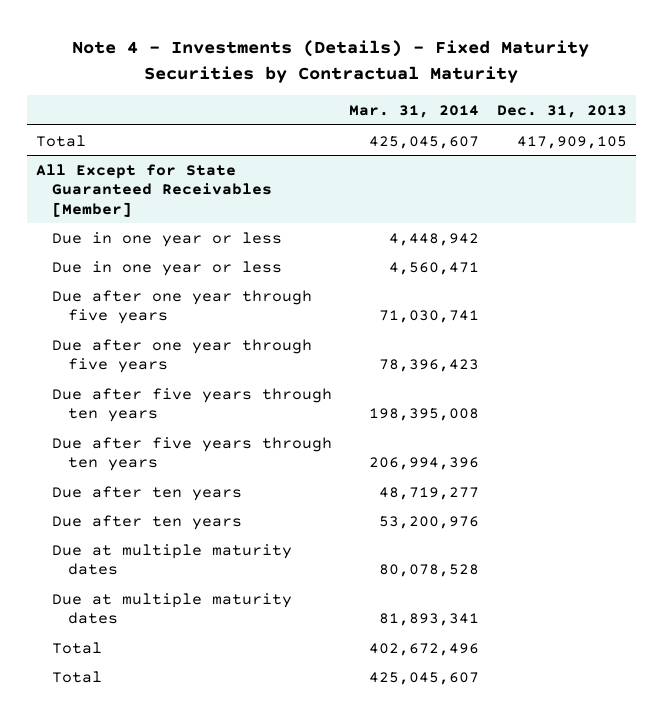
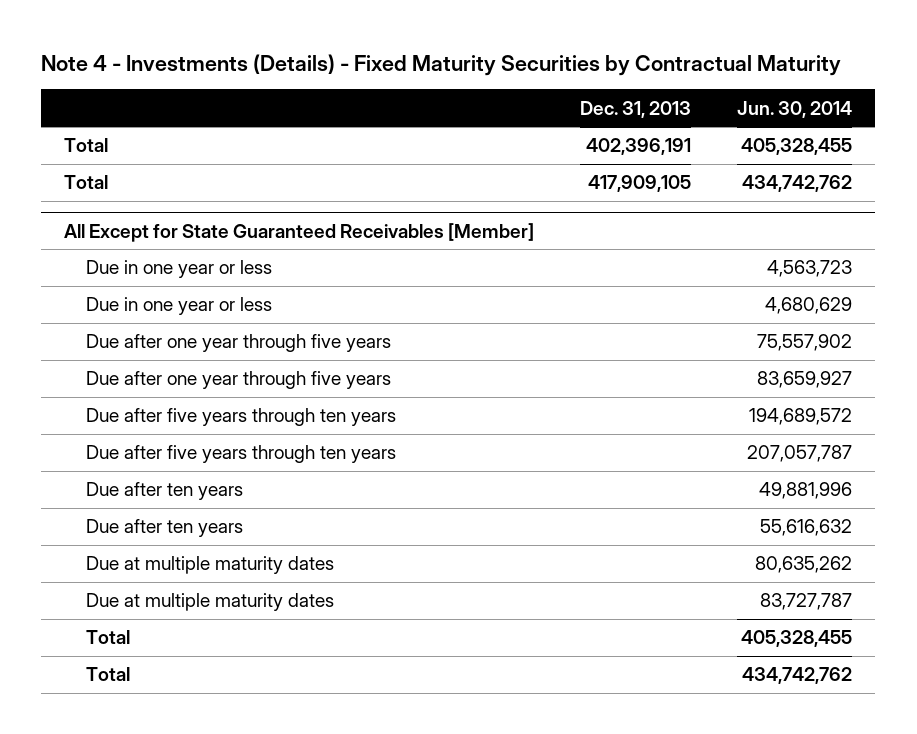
[349,104,480,118] Mar. 31, 2014 -> none
none -> [737,100,853,118] Jun. 30, 2014
none -> [64,138,109,153] Total

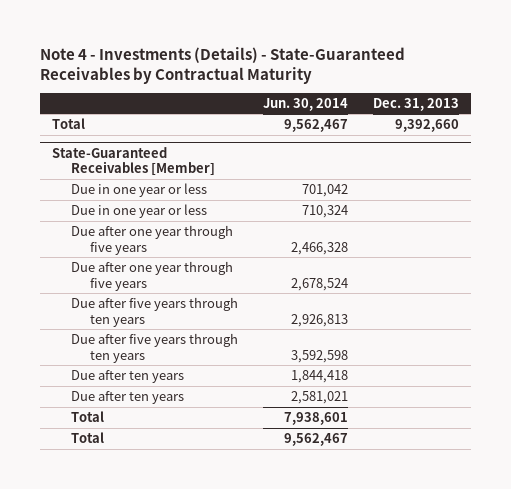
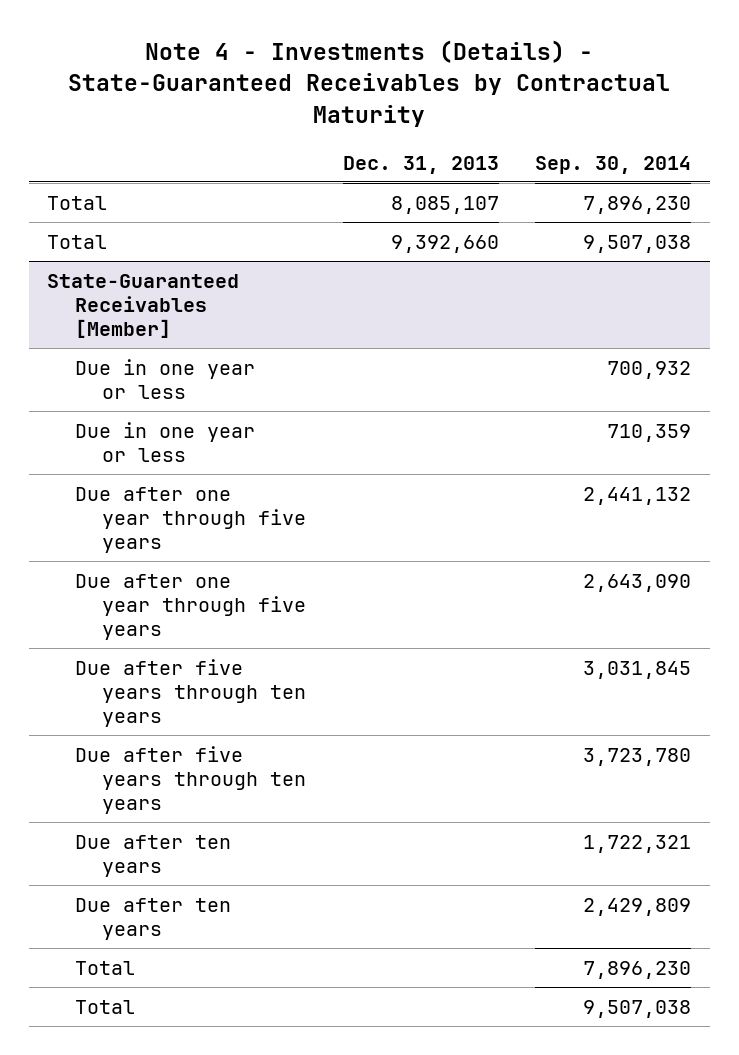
[262,97,348,111] Jun. 30, 2014 -> none
none -> [535,155,692,174] Sep. 30, 2014
none -> [47,195,108,210] Total

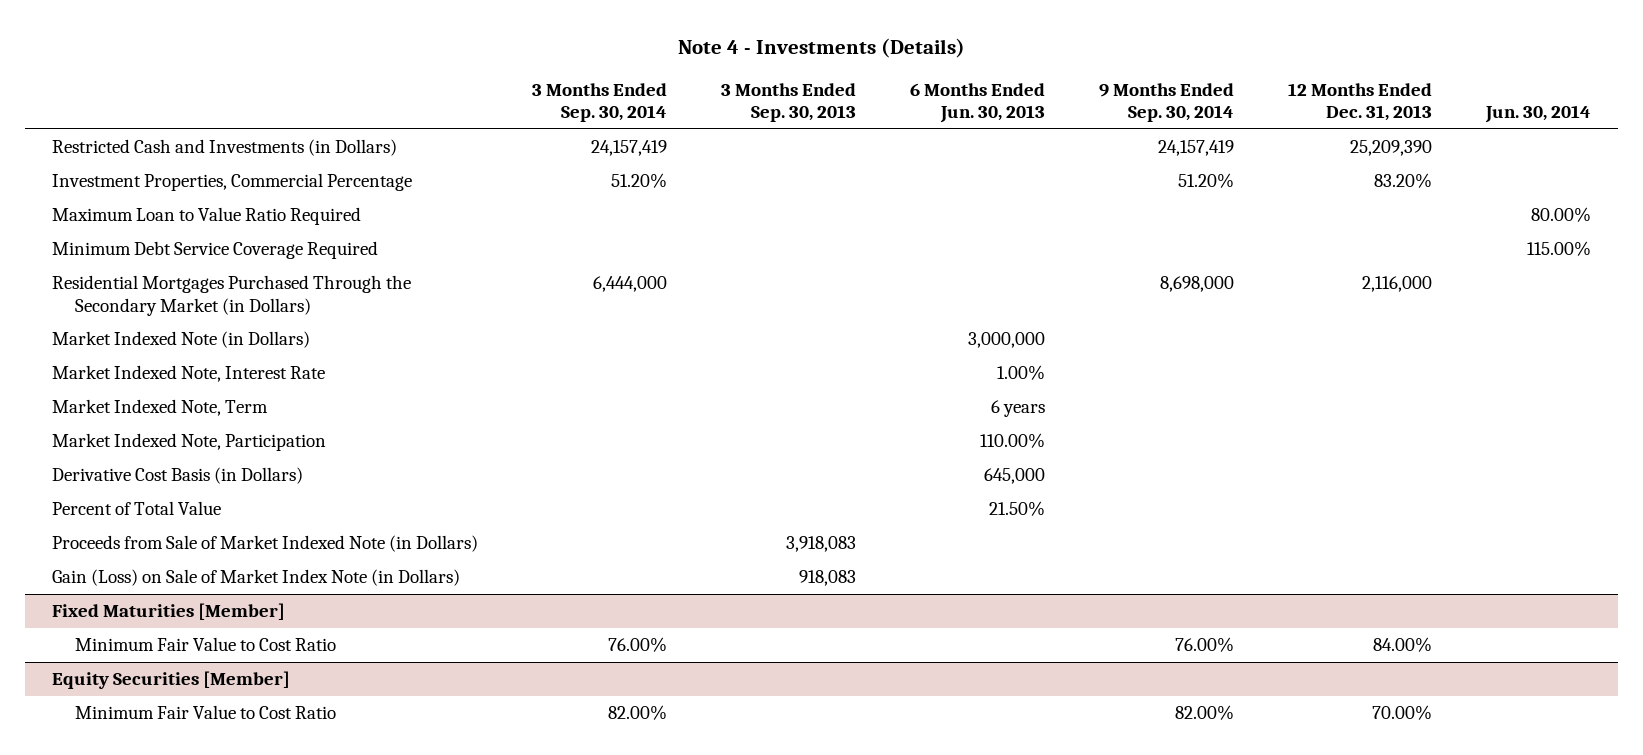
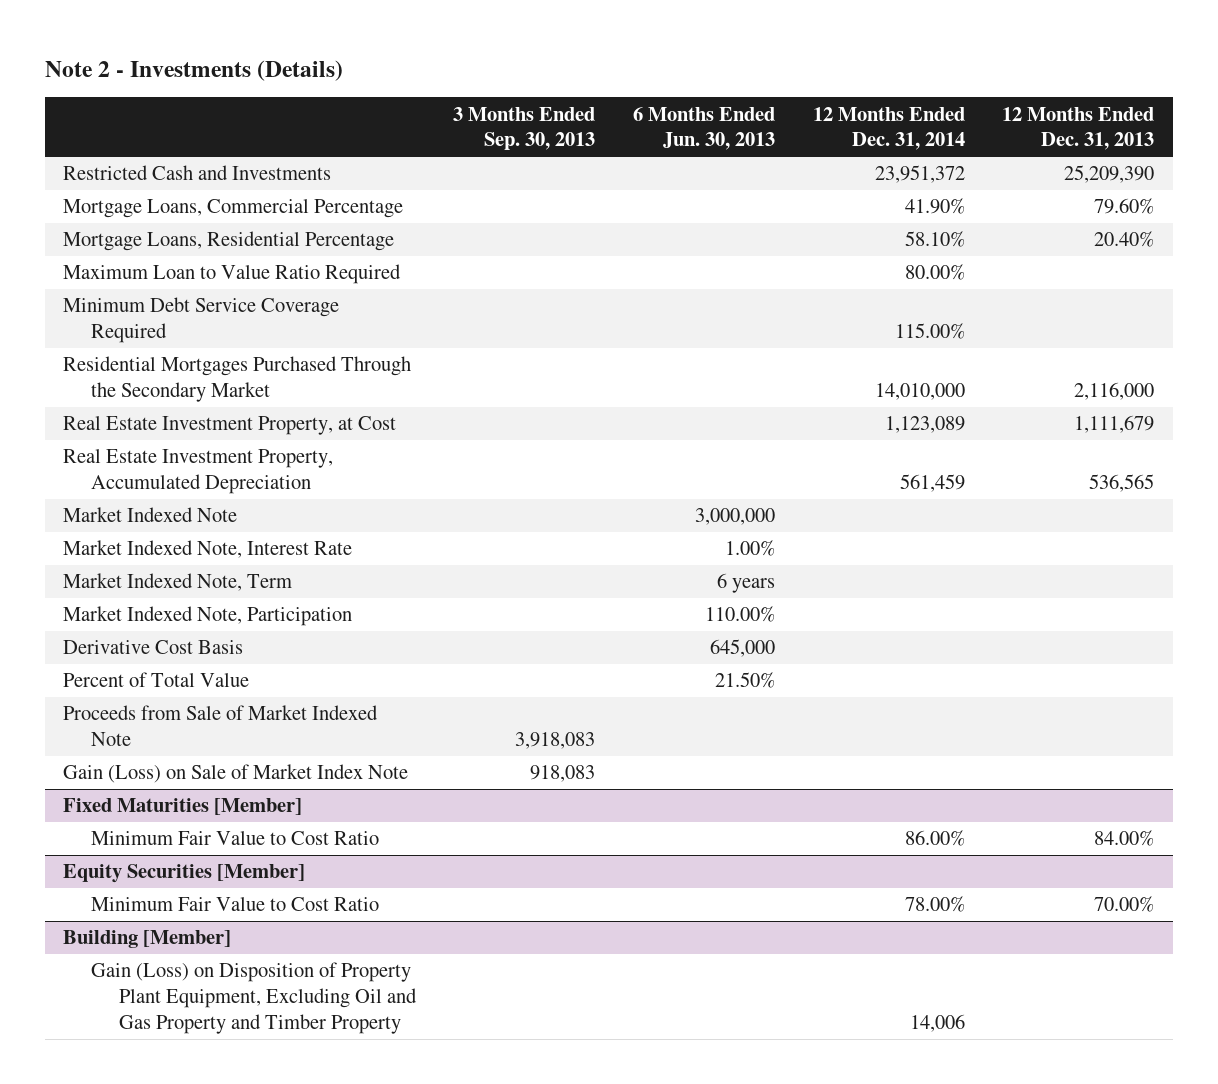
[677,38,965,59] Note 4 - Investments (Details) -> [44,59,343,81] Note 2 - Investments (Details)
[532,82,668,122] 3 Months Ended Sep. 30, 2014 -> none
[1098,82,1234,122] 9 Months Ended Sep. 30, 2014 -> none
[1484,104,1591,123] Jun. 30, 2014 -> none
none -> [812,106,965,151] 12 Months Ended Dec. 31, 2014
[52,173,413,192] Investment Properties, Commercial Percentage -> none
[52,139,398,157] Restricted Cash and Investments (in Dollars) -> [63,165,332,181] Restricted Cash and Investments
none -> [63,199,404,219] Mortgage Loans, Commercial Percentage
none -> [63,231,395,252] Mortgage Loans, Residential Percentage
[52,275,412,316] Residential Mortgages Purchased Through the Secondary Market (in Dollars) -> [63,356,412,403] Residential Mortgages Purchased Through the Secondary Market
none -> [63,416,397,436] Real Estate Investment Property, at Cost
none -> [63,449,334,495] Real Estate Investment Property, Accumulated Depreciation
[52,331,311,349] Market Indexed Note (in Dollars) -> [63,507,238,523] Market Indexed Note
[52,467,304,485] Derivative Cost Basis (in Dollars) -> [63,640,244,655] Derivative Cost Basis
[52,535,479,553] Proceeds from Sale of Market Indexed Note (in Dollars) -> [63,705,379,747] Proceeds from Sale of Market Indexed Note
[52,569,461,587] Gain (Loss) on Sale of Market Index Note (in Dollars) -> [63,764,409,784] Gain (Loss) on Sale of Market Index Note
none -> [63,930,232,949] Building [Member]
none -> [91,962,417,1034] Gain (Loss) on Disposition of Property Plant Equipment, Excluding Oil and Gas Property and Timber Property

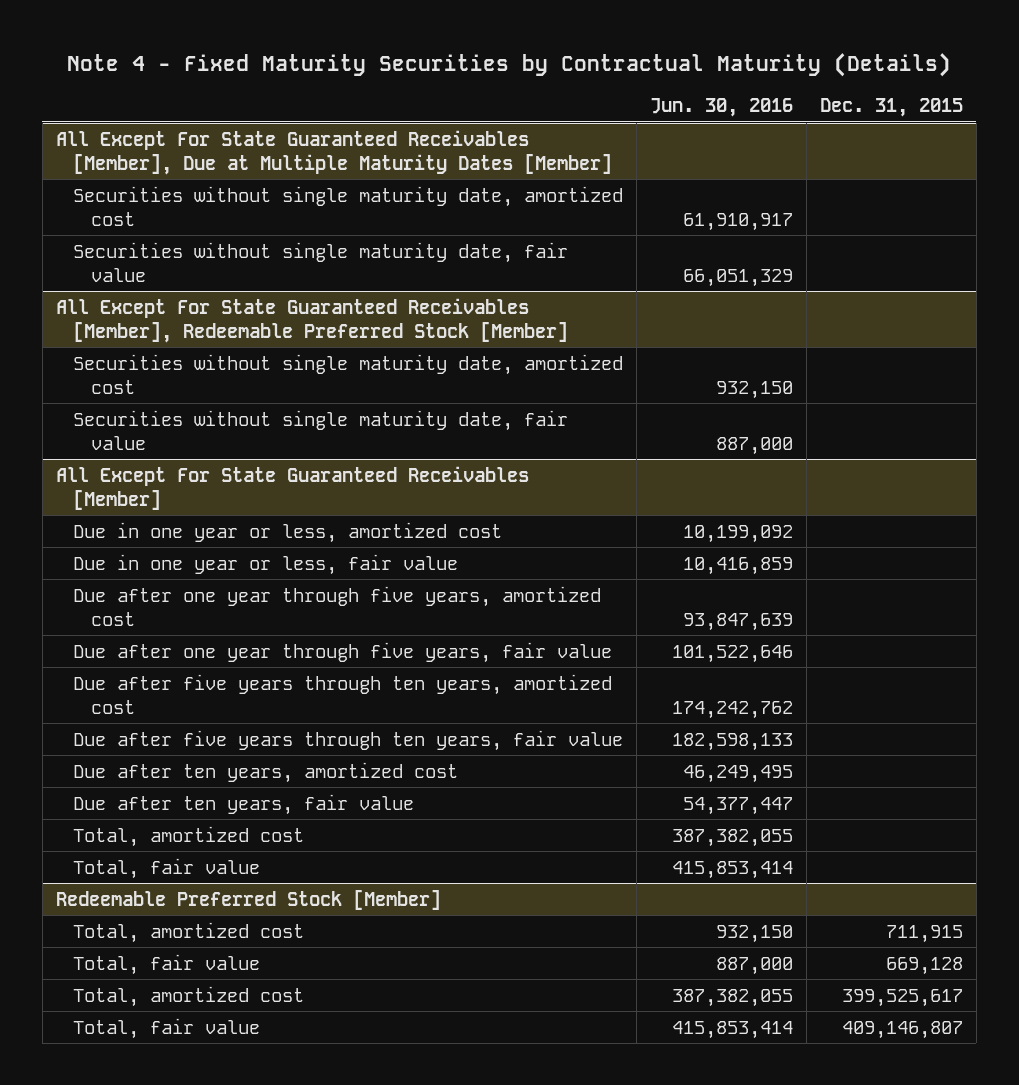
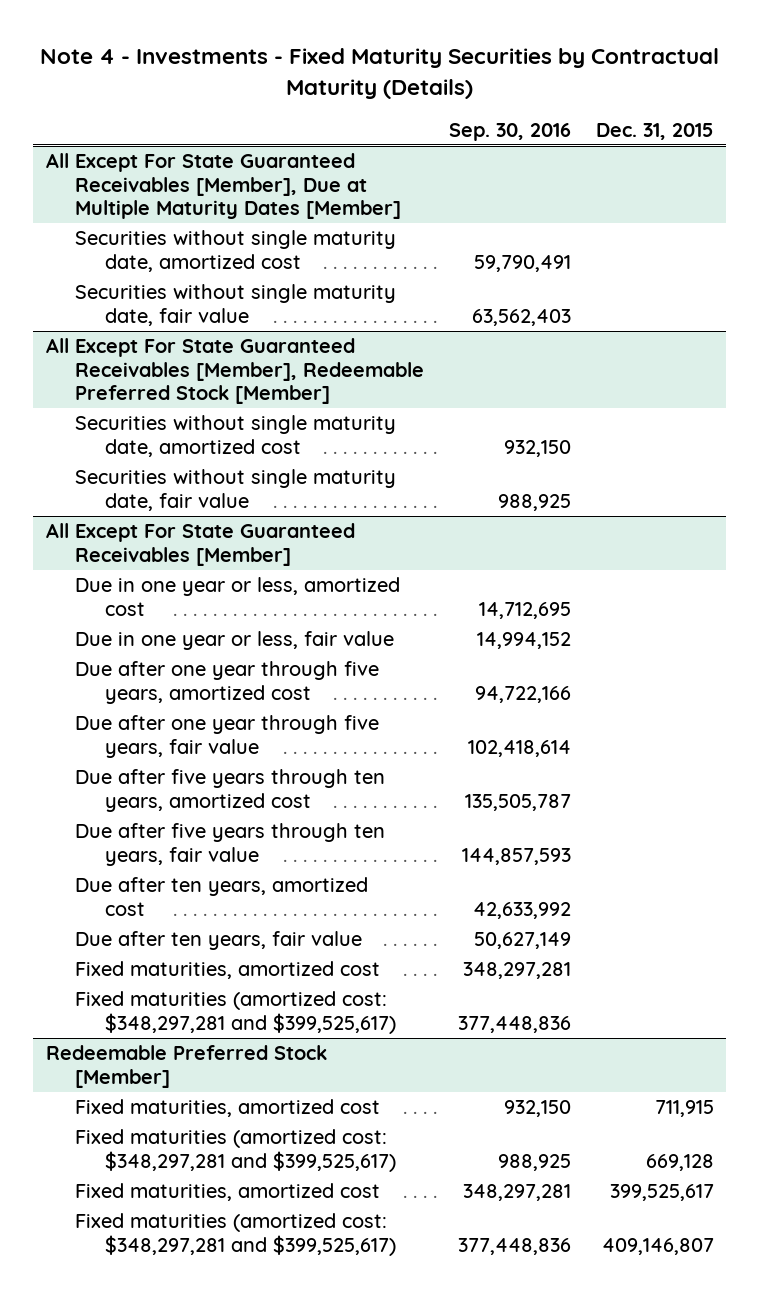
[67,53,952,78] Note 4 - Fixed Maturity Securities by Contractual Maturity (Details) -> [39,48,719,99] Note 4 - Investments - Fixed Maturity Securities by Contractual Maturity (Details)
[649,98,793,118] Jun. 30, 2016 -> none
none -> [449,122,572,141] Sep. 30, 2016
[73,825,305,847] Total, amortized cost -> [75,961,381,980] Fixed maturities, amortized cost
[73,857,261,879] Total, fair value -> [75,991,397,1034] Fixed maturities (amortized cost: $348,297,281 and $399,525,617)
[73,921,305,943] Total, amortized cost -> [75,1099,381,1118] Fixed maturities, amortized cost
[73,953,261,975] Total, fair value -> [75,1129,397,1172] Fixed maturities (amortized cost: $348,297,281 and $399,525,617)
[73,985,305,1007] Total, amortized cost -> [75,1183,381,1202] Fixed maturities, amortized cost
[73,1017,261,1039] Total, fair value -> [75,1213,397,1256] Fixed maturities (amortized cost: $348,297,281 and $399,525,617)

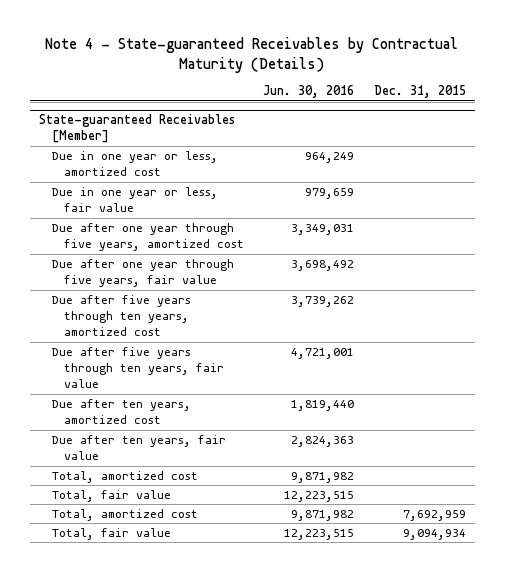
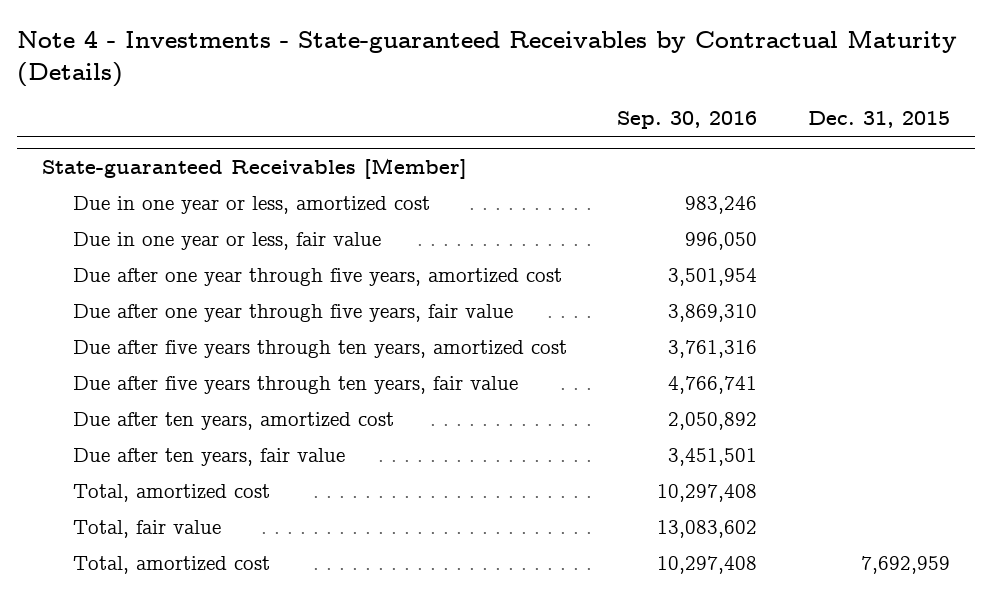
[45,37,459,73] Note 4 - State-guaranteed Receivables by Contractual Maturity (Details) -> [16,30,957,87] Note 4 - Investments - State-guaranteed Receivables by Contractual Maturity (Details)
[263,85,355,99] Jun. 30, 2016 -> none
none -> [617,111,758,130] Sep. 30, 2016
[51,528,171,541] Total, fair value -> none

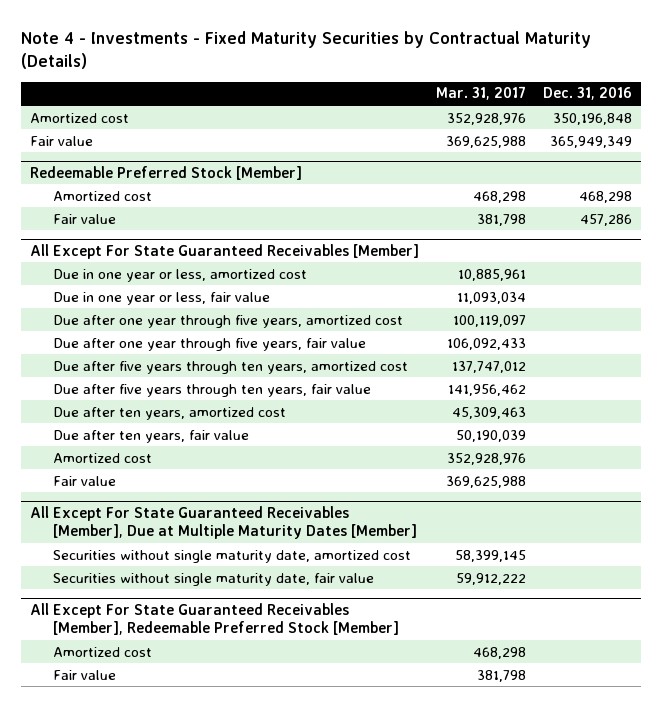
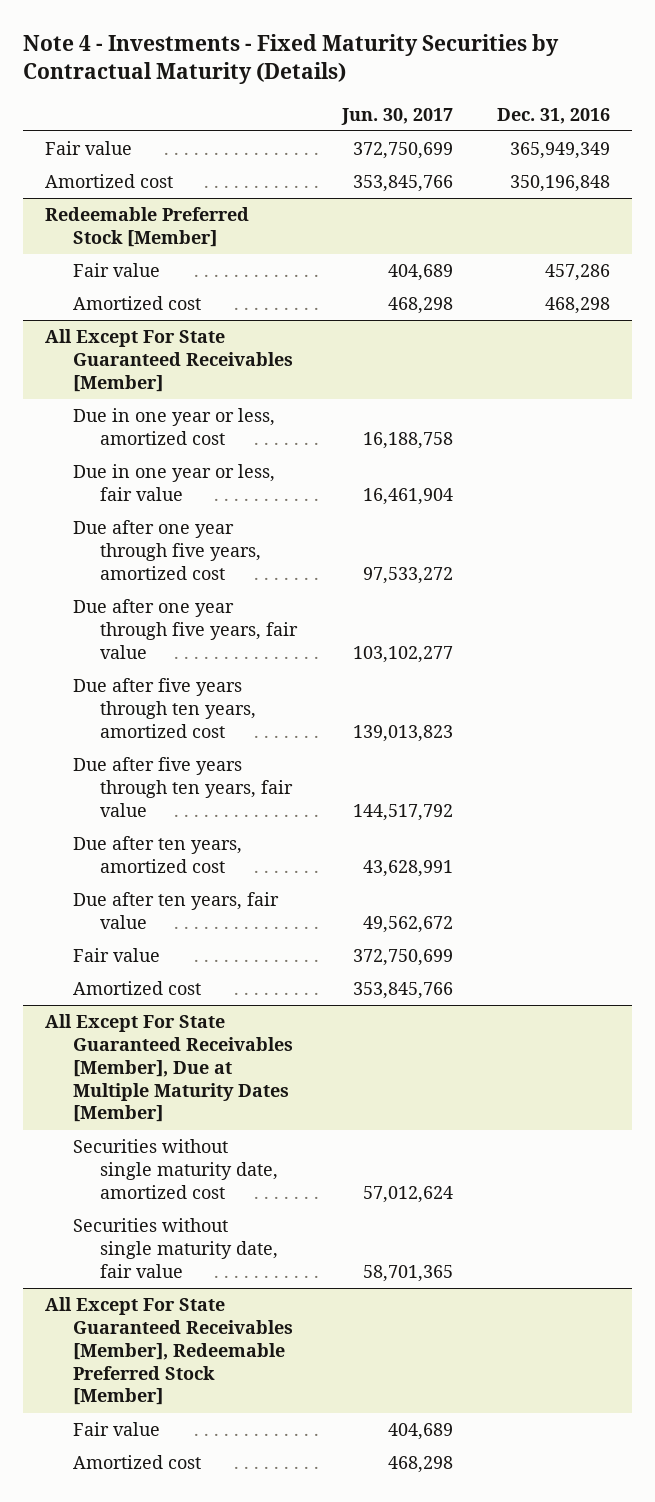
[435,86,526,101] Mar. 31, 2017 -> none
none -> [340,107,453,125] Jun. 30, 2017
[29,112,129,123] Amortized cost -> [44,174,173,189] Amortized cost
[52,190,152,201] Amortized cost -> [72,296,201,311] Amortized cost
[52,452,152,463] Amortized cost -> [72,981,201,996] Amortized cost
[52,646,152,657] Amortized cost -> [72,1455,201,1470] Amortized cost

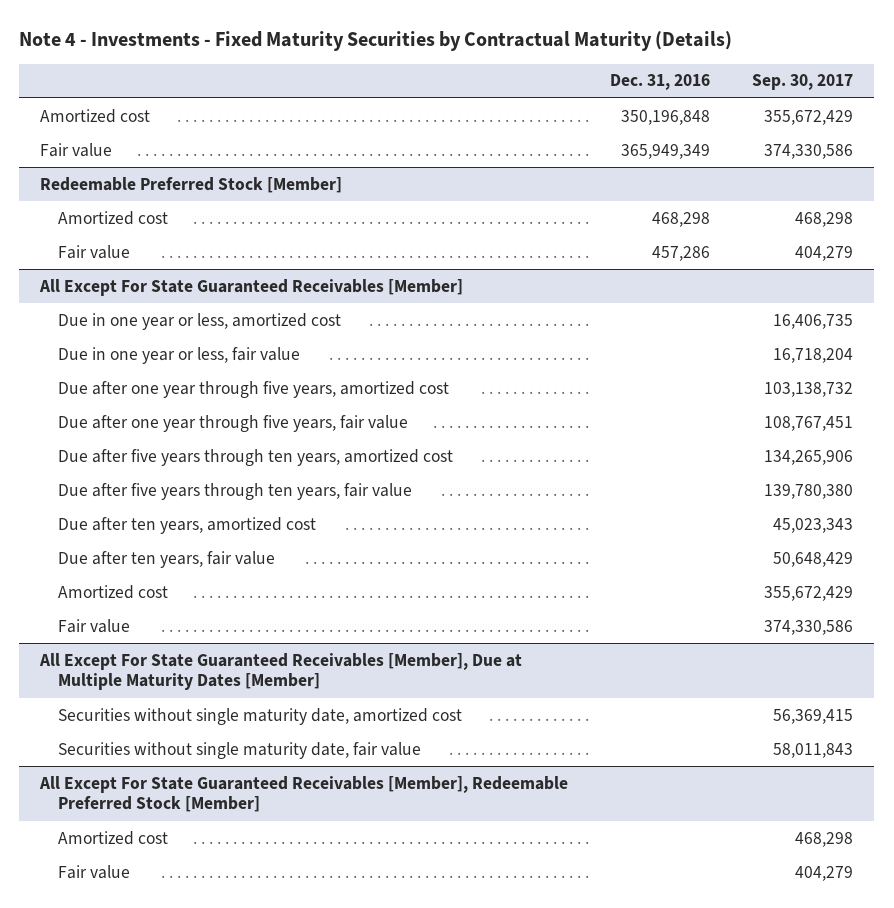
[340,107,453,125] Jun. 30, 2017 -> none
none -> [752,74,854,91] Sep. 30, 2017
[44,141,132,156] Fair value -> [40,142,113,157] Fair value
[72,263,160,278] Fair value -> [58,244,131,259] Fair value
[72,948,160,963] Fair value -> [58,618,131,633] Fair value
[72,1422,160,1437] Fair value -> [58,864,131,879] Fair value

